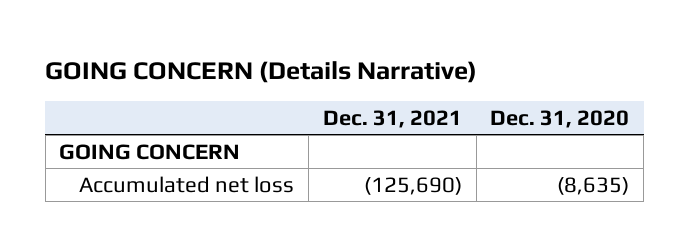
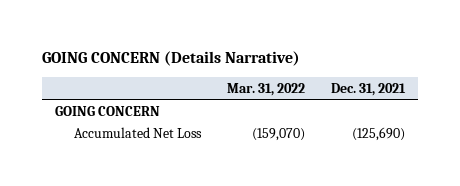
[490,109,630,128] Dec. 31, 2020 -> none
none -> [226,82,305,96] Mar. 31, 2022
[78,175,294,193] Accumulated net loss -> [73,126,202,138] Accumulated Net Loss

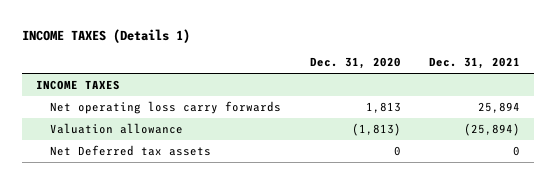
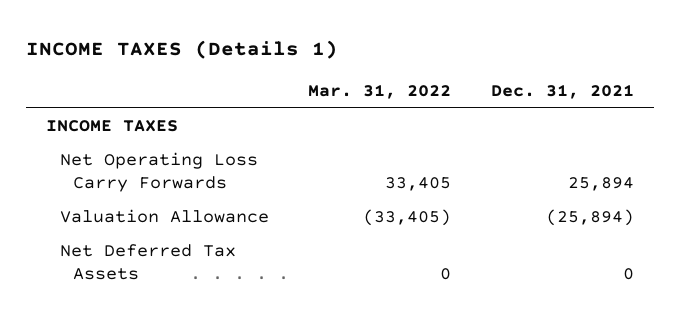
[309,57,401,70] Dec. 31, 2020 -> none
none -> [308,83,452,99] Mar. 31, 2022
[50,101,282,115] Net operating loss carry forwards -> [59,151,258,192] Net Operating Loss Carry Forwards
[50,123,184,135] Valuation allowance -> [59,208,269,223] Valuation Allowance
[50,145,212,157] Net Deferred tax assets -> [59,243,236,280] Net Deferred Tax Assets

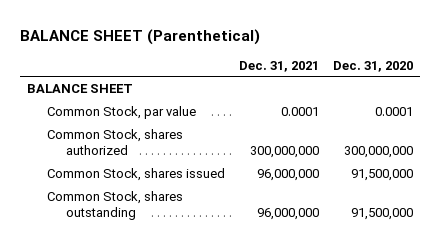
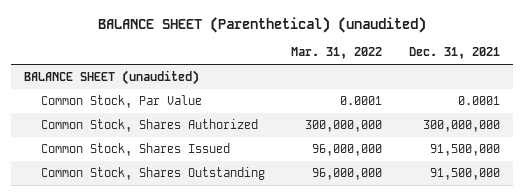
[20,28,261,45] BALANCE SHEET (Parenthetical) -> [98,16,427,33] BALANCE SHEET (Parenthetical) (unaudited)
[332,60,413,72] Dec. 31, 2020 -> none
none -> [291,47,383,60] Mar. 31, 2022
[27,83,134,93] BALANCE SHEET -> [24,69,200,85] BALANCE SHEET (unaudited)
[46,105,196,119] Common Stock, par value -> [40,94,202,108] Common Stock, Par Value
[46,128,183,156] Common Stock, shares authorized -> [40,118,258,132] Common Stock, Shares Authorized
[46,167,225,181] Common Stock, shares issued -> [40,142,230,156] Common Stock, Shares Issued
[256,168,319,181] 96,000,000 -> [430,143,501,156] 91,500,000
[46,190,183,221] Common Stock, shares outstanding -> [40,166,265,180] Common Stock, Shares Outstanding
[256,208,319,221] 96,000,000 -> [430,167,501,180] 91,500,000

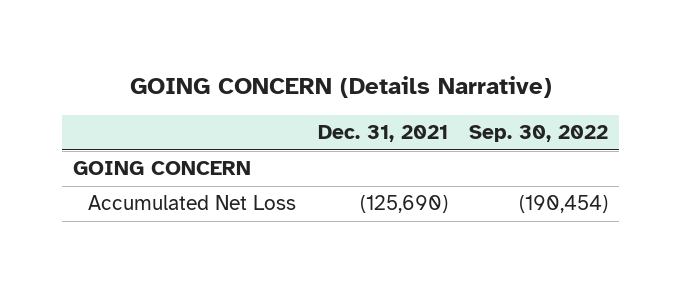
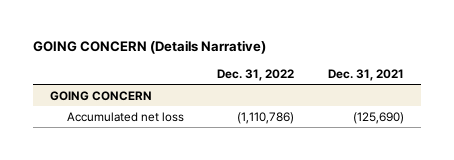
[469,125,609,143] Sep. 30, 2022 -> none
none -> [217,68,295,81] Dec. 31, 2022
[87,195,296,211] Accumulated Net Loss -> [66,111,184,122] Accumulated net loss

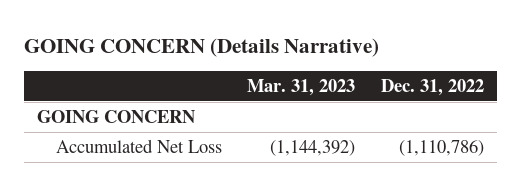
[328,68,405,81] Dec. 31, 2021 -> none
none -> [247,78,356,96] Mar. 31, 2023
[66,111,184,122] Accumulated net loss -> [55,138,222,153] Accumulated Net Loss

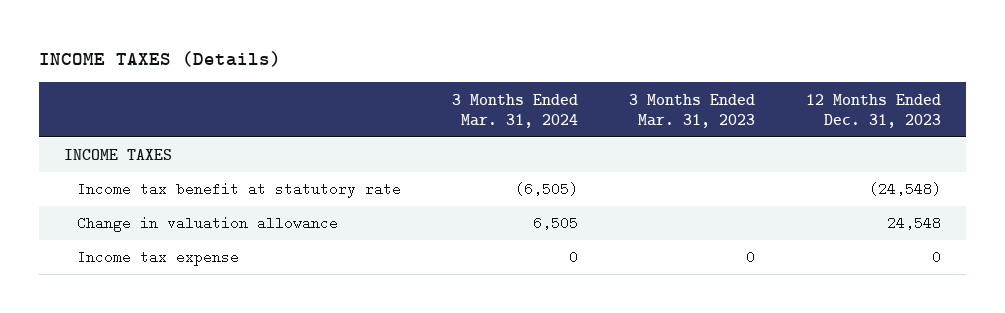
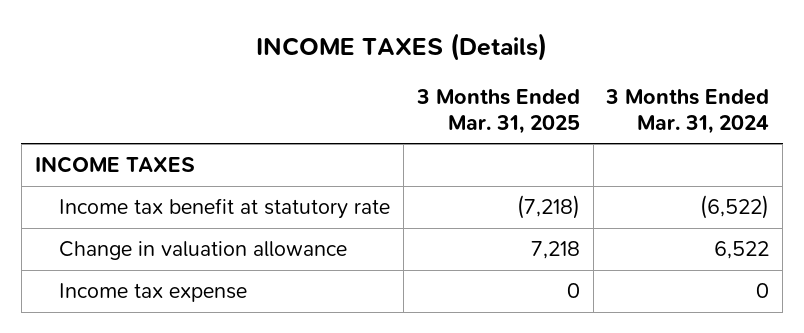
[628,93,755,129] 3 Months Ended Mar. 31, 2023 -> none
[805,93,941,129] 12 Months Ended Dec. 31, 2023 -> none
none -> [415,89,580,134] 3 Months Ended Mar. 31, 2025
[514,182,578,197] (6,505) -> [700,195,770,220] (6,522)
[532,216,578,231] 6,505 -> [714,241,770,260] 6,522

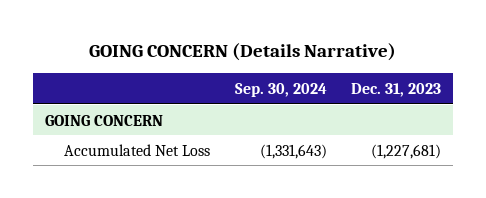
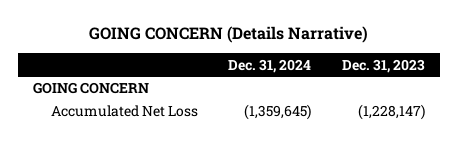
[234,83,327,98] Sep. 30, 2024 -> none
none -> [228,58,312,73] Dec. 31, 2024
[370,143,441,159] (1,227,681) -> [357,104,425,121] (1,228,147)

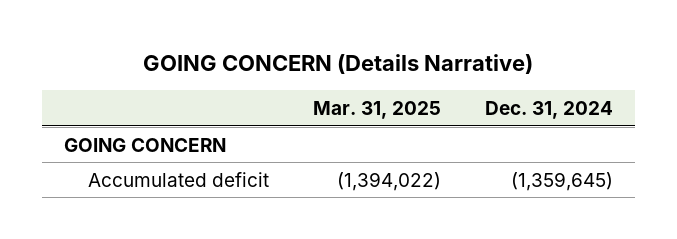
[341,58,425,73] Dec. 31, 2023 -> none
none -> [313,100,442,119] Mar. 31, 2025
[51,105,199,118] Accumulated Net Loss -> [88,171,270,187] Accumulated deficit

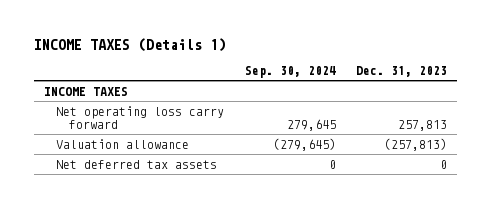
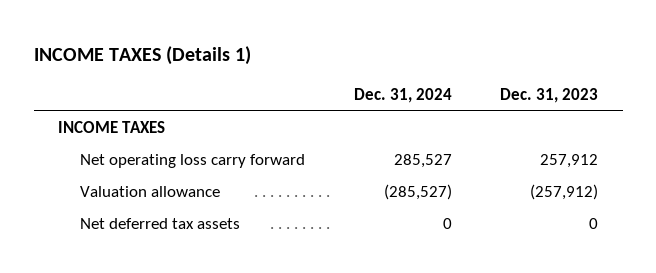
[244,65,336,78] Sep. 30, 2024 -> none
none -> [353,87,452,103] Dec. 31, 2024
[398,119,448,131] 257,813 -> [540,153,599,168] 257,912
[384,137,448,151] (257,813) -> [530,183,599,200] (257,912)

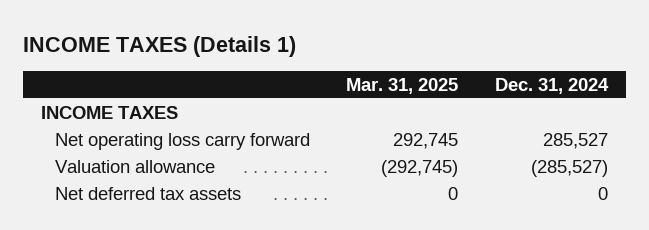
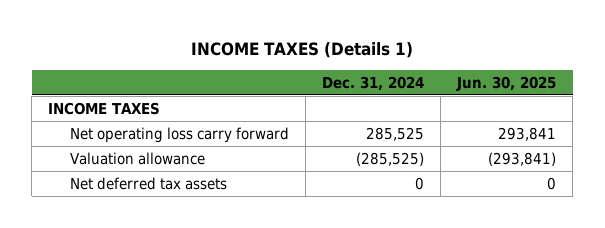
[346,77,459,94] Mar. 31, 2025 -> none
none -> [456,75,557,91] Jun. 30, 2025
[542,132,608,149] 285,527 -> [365,126,424,141] 285,525
[530,159,608,177] (285,527) -> [355,151,424,166] (285,525)

